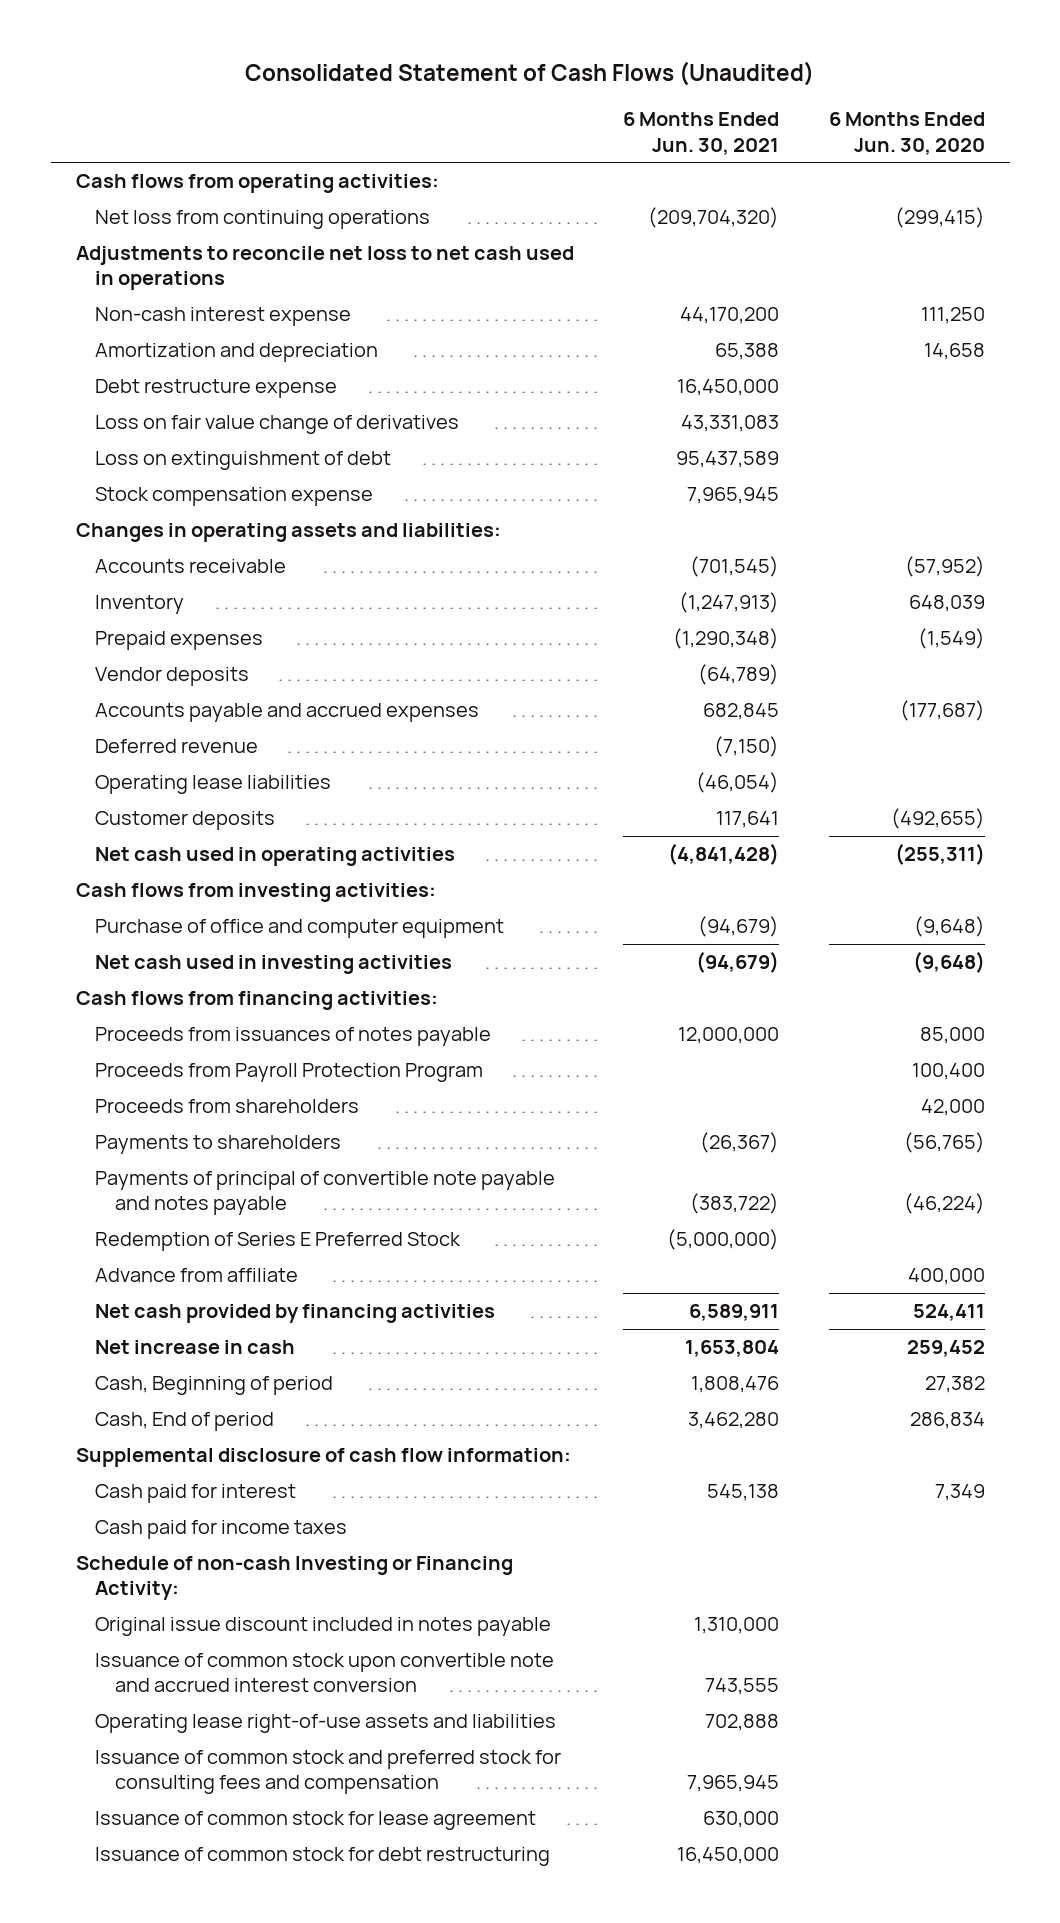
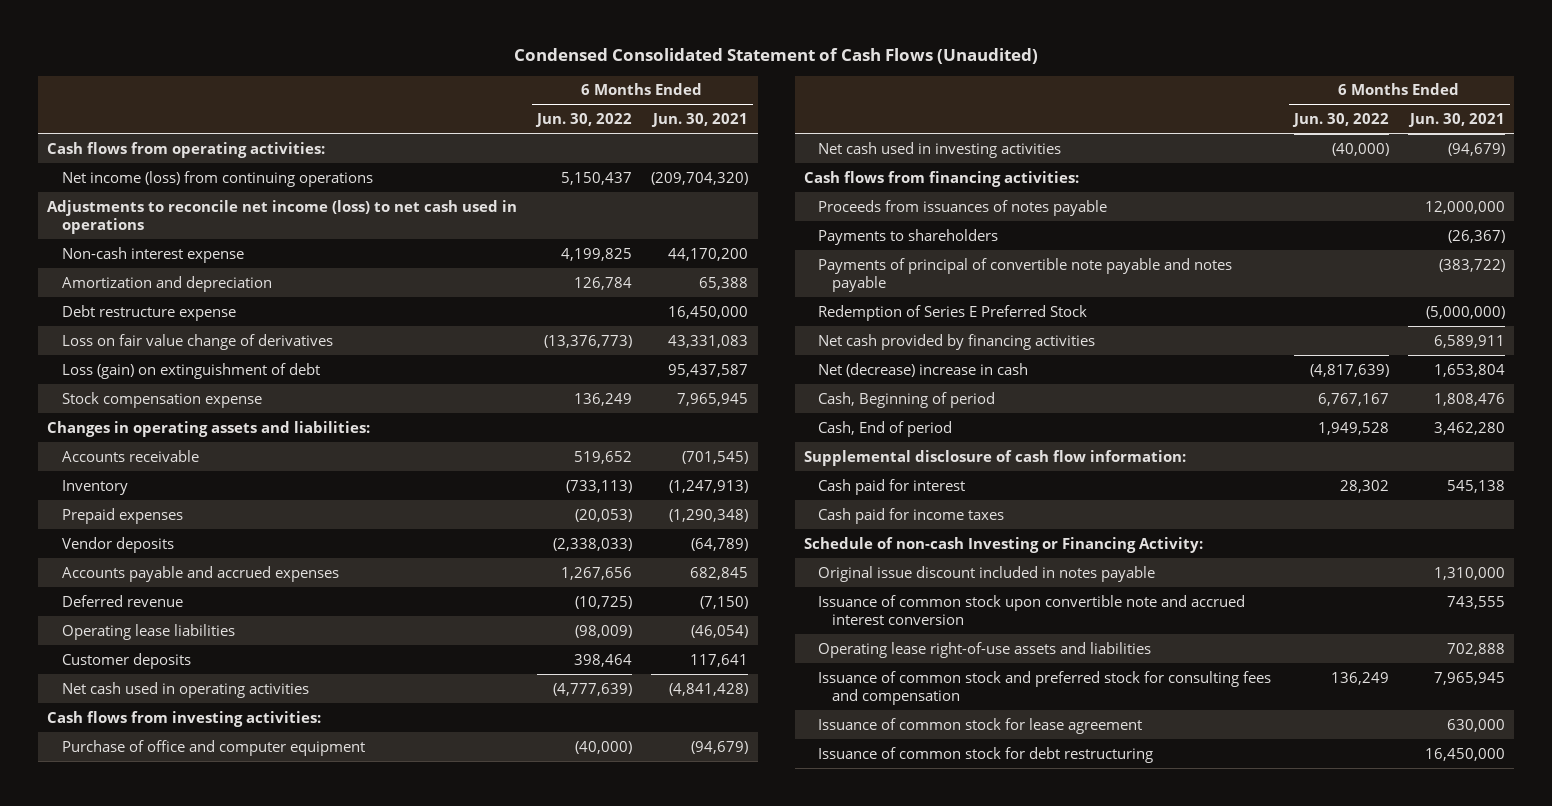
[245,61,815,87] Consolidated Statement of Cash Flows (Unaudited) -> [514,47,1039,64] Condensed Consolidated Statement of Cash Flows (Unaudited)
[828,112,985,155] 6 Months Ended Jun. 30, 2020 -> none
none -> [534,113,632,128] Jun. 30, 2022
[95,210,431,230] Net loss from continuing operations -> [61,170,373,187] Net income (loss) from continuing operations
[75,246,574,291] Adjustments to reconcile net loss to net cash used in operations -> [47,199,518,235] Adjustments to reconcile net income (loss) to net cash used in operations
[95,451,392,471] Loss on extinguishment of debt -> [61,362,320,379] Loss (gain) on extinguishment of debt
[676,451,780,469] 95,437,589 -> [667,363,748,377] 95,437,587
[95,1063,484,1083] Proceeds from Payroll Protection Program -> none
[95,1099,360,1114] Proceeds from shareholders -> none
[95,1268,299,1283] Advance from affiliate -> none
[95,1340,296,1355] Net increase in cash -> [818,362,1029,377] Net (decrease) increase in cash

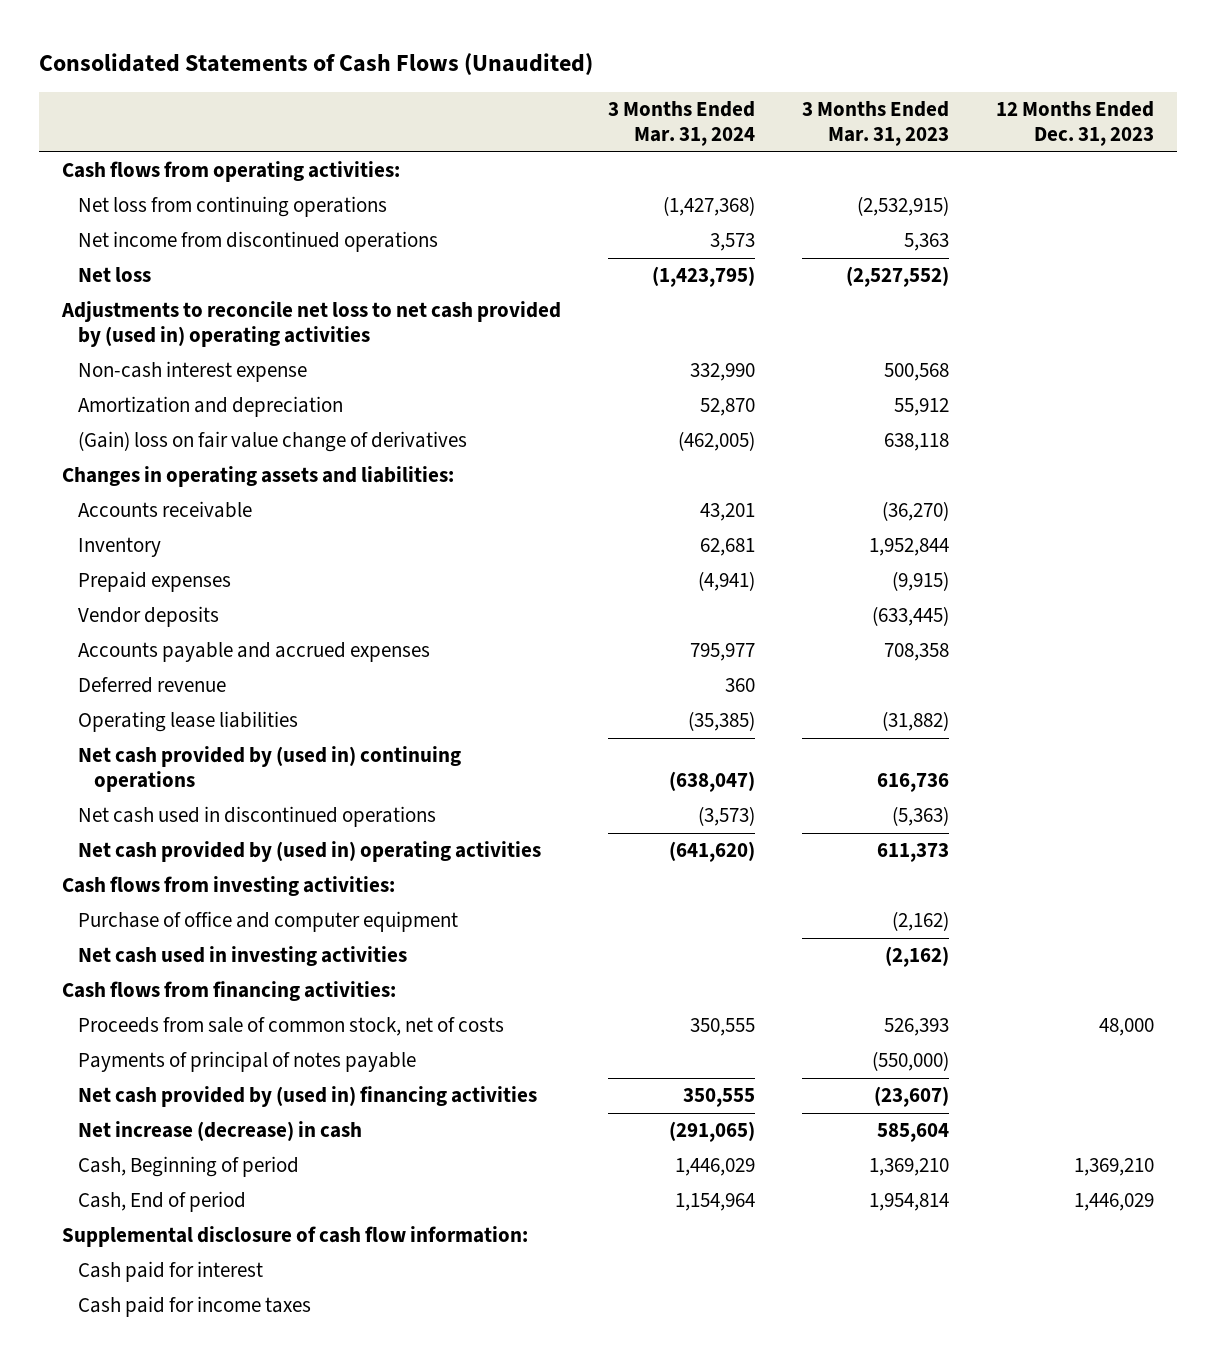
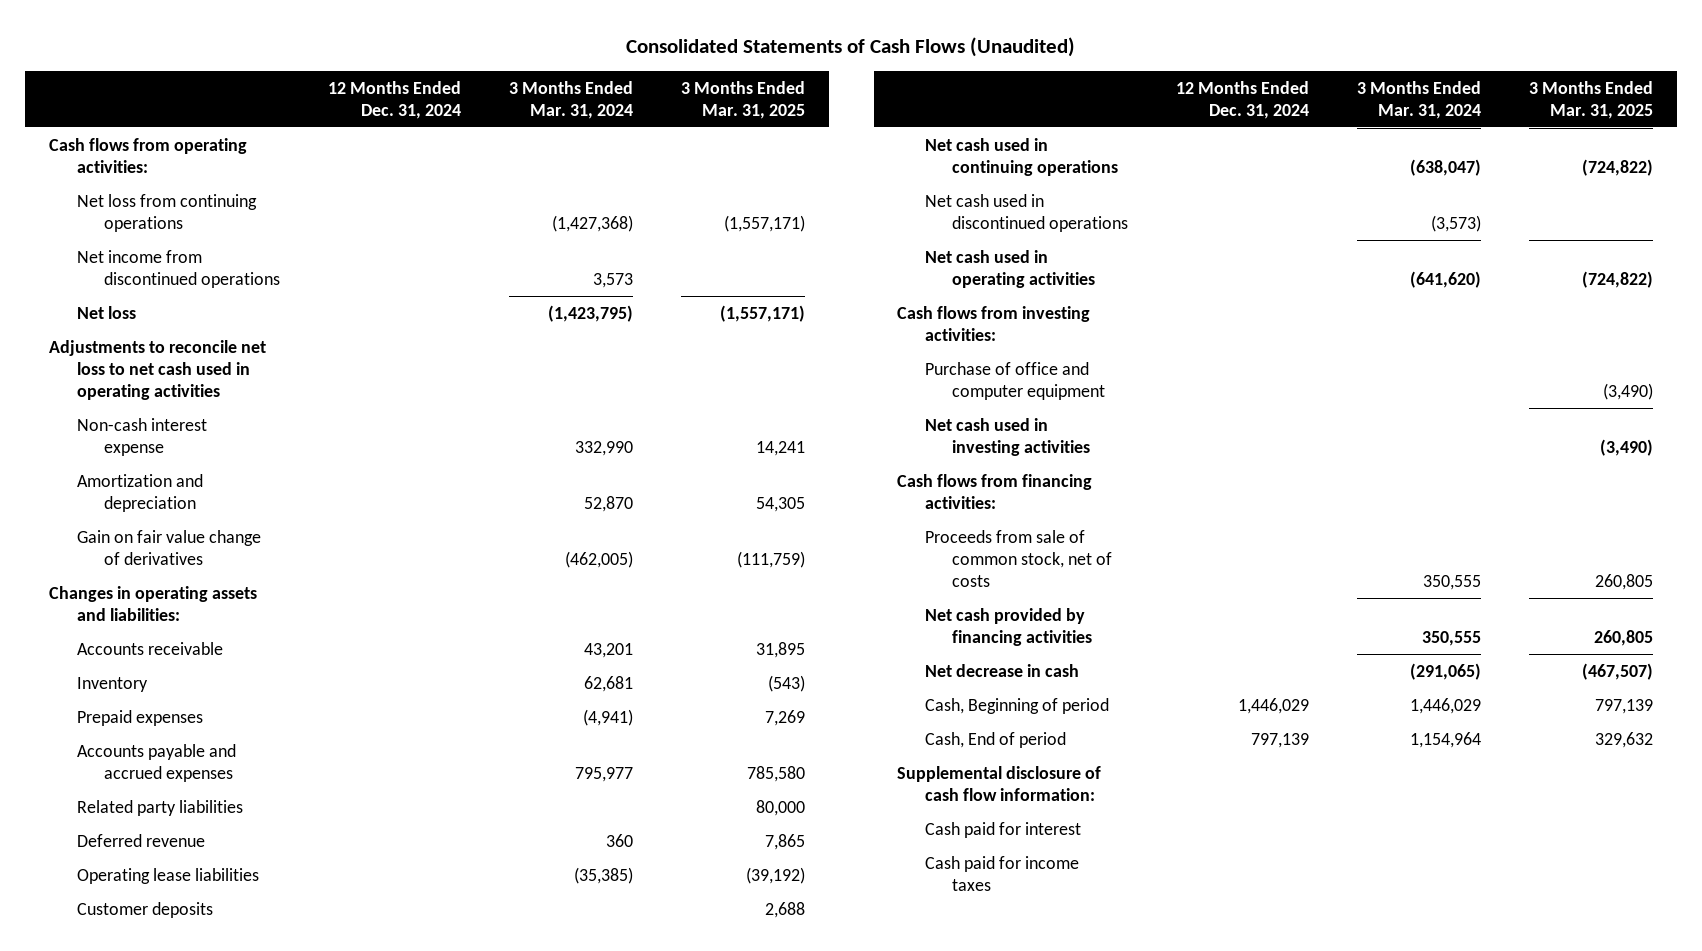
[801,101,949,146] 3 Months Ended Mar. 31, 2023 -> none
[995,101,1154,146] 12 Months Ended Dec. 31, 2023 -> none
none -> [327,80,461,119] 12 Months Ended Dec. 31, 2024
none -> [680,80,805,119] 3 Months Ended Mar. 31, 2025
[61,301,562,347] Adjustments to reconcile net loss to net cash provided by (used in) operating activities -> [49,339,267,401] Adjustments to reconcile net loss to net cash used in operating activities
[77,431,467,453] (Gain) loss on fair value change of derivatives -> [76,529,261,565] Gain on fair value change of derivatives
[77,606,219,628] Vendor deposits -> none
none -> [76,799,243,816] Related party liabilities
none -> [76,901,213,918] Customer deposits
[77,746,461,792] Net cash provided by (used in) continuing operations -> [924,137,1119,176] Net cash used in continuing operations
[77,841,541,863] Net cash provided by (used in) operating activities -> [924,249,1096,288] Net cash used in operating activities
[77,1051,416,1073] Payments of principal of notes payable -> none
[77,1086,537,1108] Net cash provided by (used in) financing activities -> [924,607,1093,646] Net cash provided by financing activities
[77,1121,362,1142] Net increase (decrease) in cash -> [924,663,1079,677] Net decrease in cash

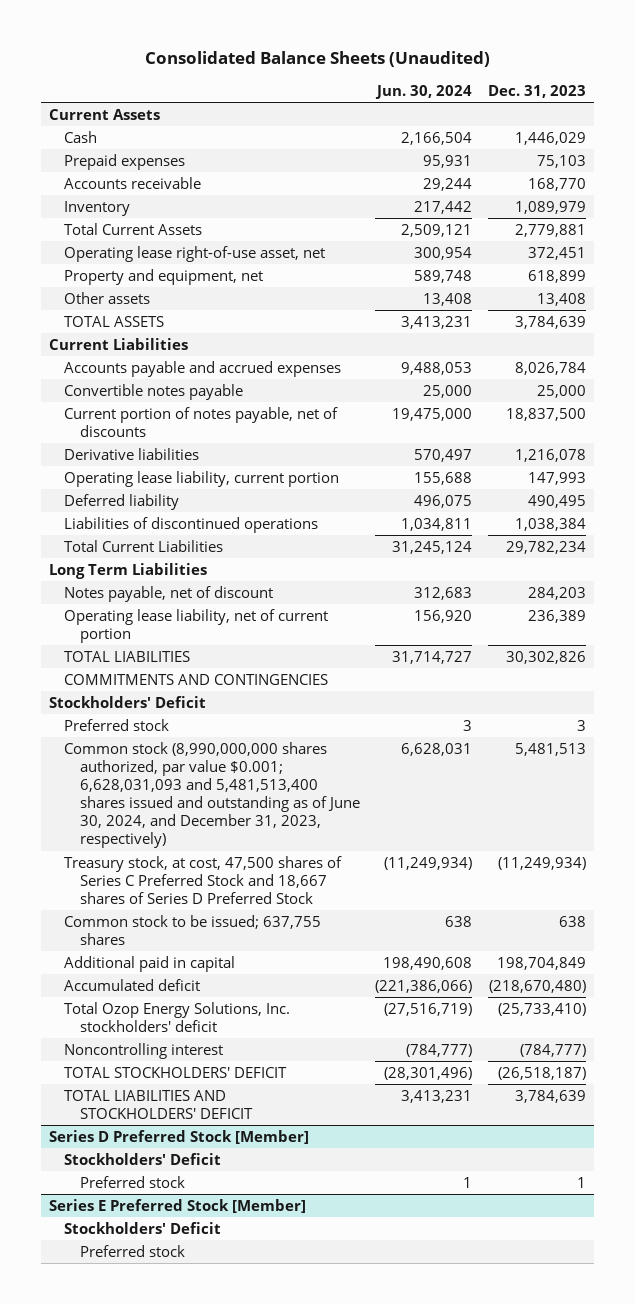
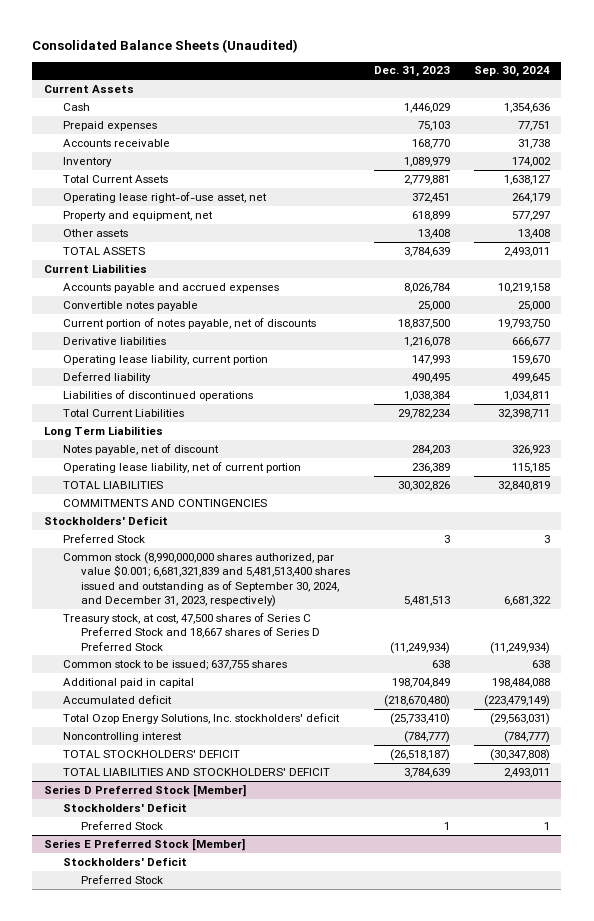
[375,84,473,99] Jun. 30, 2024 -> none
none -> [473,66,550,78] Sep. 30, 2024
[64,718,170,731] Preferred stock -> [62,533,145,543] Preferred Stock
[64,741,360,849] Common stock (8,990,000,000 shares authorized, par value $0.001; 6,628,031,093 and 5,481,513,400 shares issued and outstanding as of June 30, 2024, and December 31, 2023, respectively) -> [62,551,350,608] Common stock (8,990,000,000 shares authorized, par value $0.001; 6,681,321,839 and 5,481,513,400 shares issued and outstanding as of September 30, 2024, and December 31, 2023, respectively)
[79,1175,185,1188] Preferred stock -> [80,820,163,830] Preferred Stock
[79,1244,185,1257] Preferred stock -> [80,874,163,884] Preferred Stock

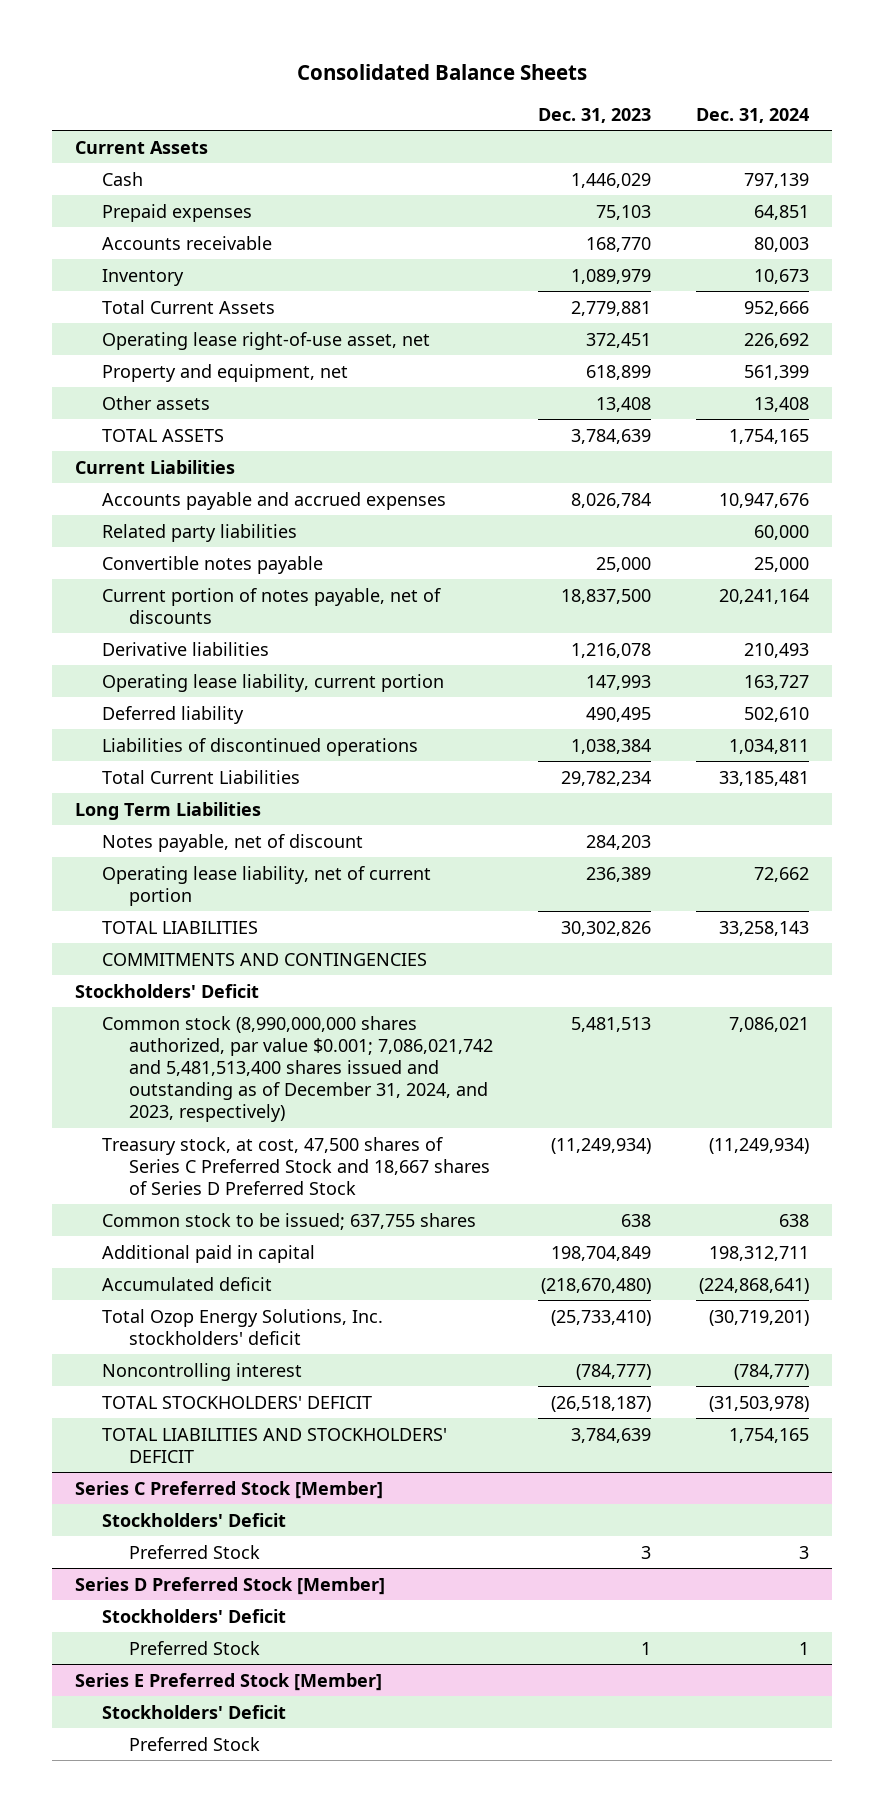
[32,39,299,54] Consolidated Balance Sheets (Unaudited) -> [296,64,587,81] Consolidated Balance Sheets
[473,66,550,78] Sep. 30, 2024 -> none
none -> [696,107,810,123] Dec. 31, 2024
none -> [102,523,298,542] Related party liabilities
[62,533,145,543] Preferred Stock -> none
[62,551,350,608] Common stock (8,990,000,000 shares authorized, par value $0.001; 6,681,321,839 and 5,481,513,400 shares issued and outstanding as of September 30, 2024, and December 31, 2023, respectively) -> [102,1015,494,1123] Common stock (8,990,000,000 shares authorized, par value $0.001; 7,086,021,742 and 5,481,513,400 shares issued and outstanding as of December 31, 2024, and 2023, respectively)
none -> [74,1480,383,1499] Series C Preferred Stock [Member]
none -> [102,1512,287,1527] Stockholders' Deficit
none -> [129,1544,261,1559] Preferred Stock

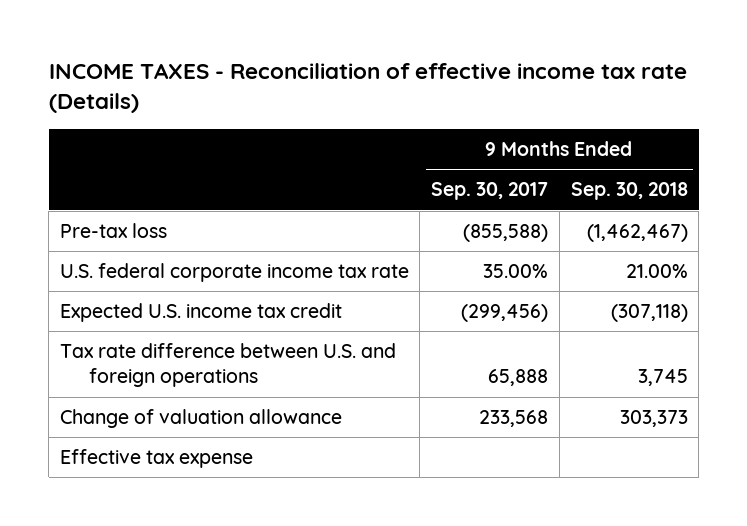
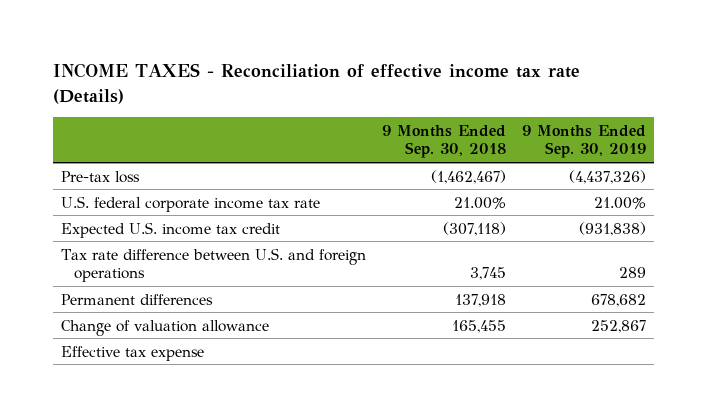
[431,182,549,201] Sep. 30, 2017 -> none
none -> [522,124,647,159] 9 Months Ended Sep. 30, 2019
none -> [61,293,214,305] Permanent differences
[619,410,688,428] 303,373 -> [452,319,507,333] 165,455

